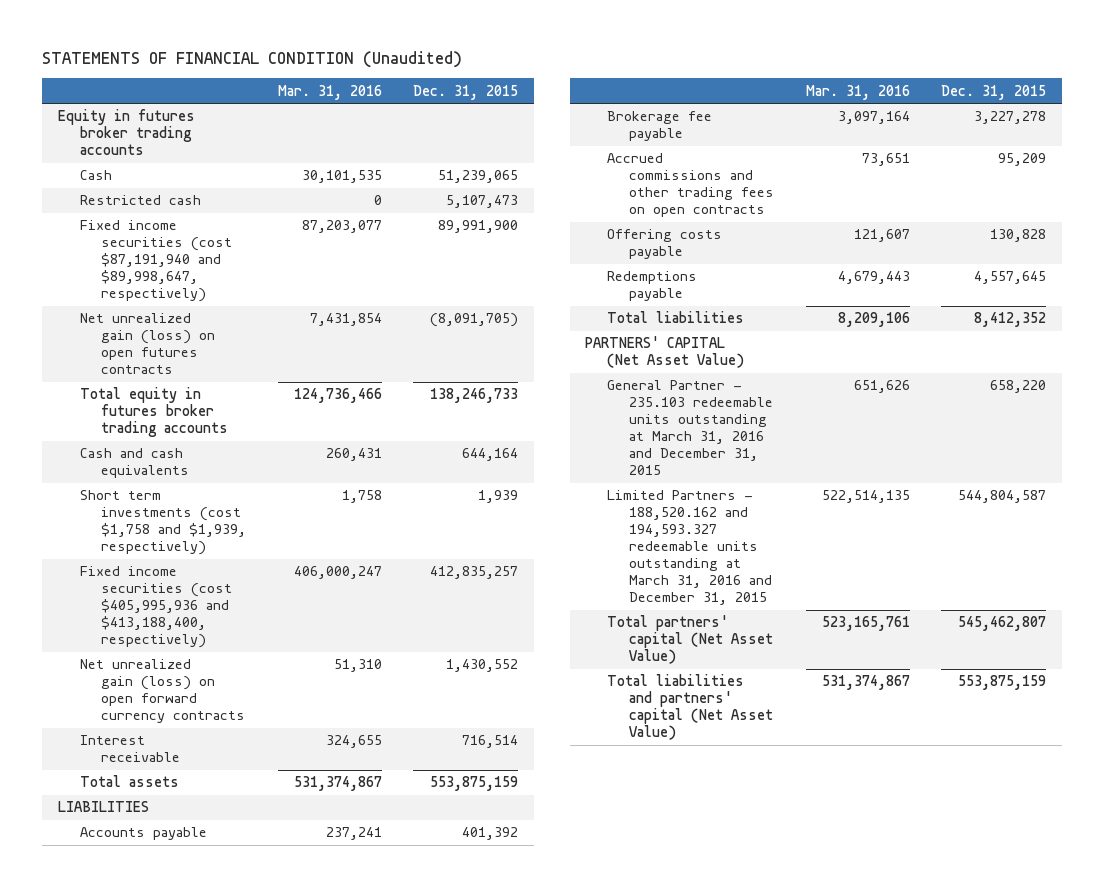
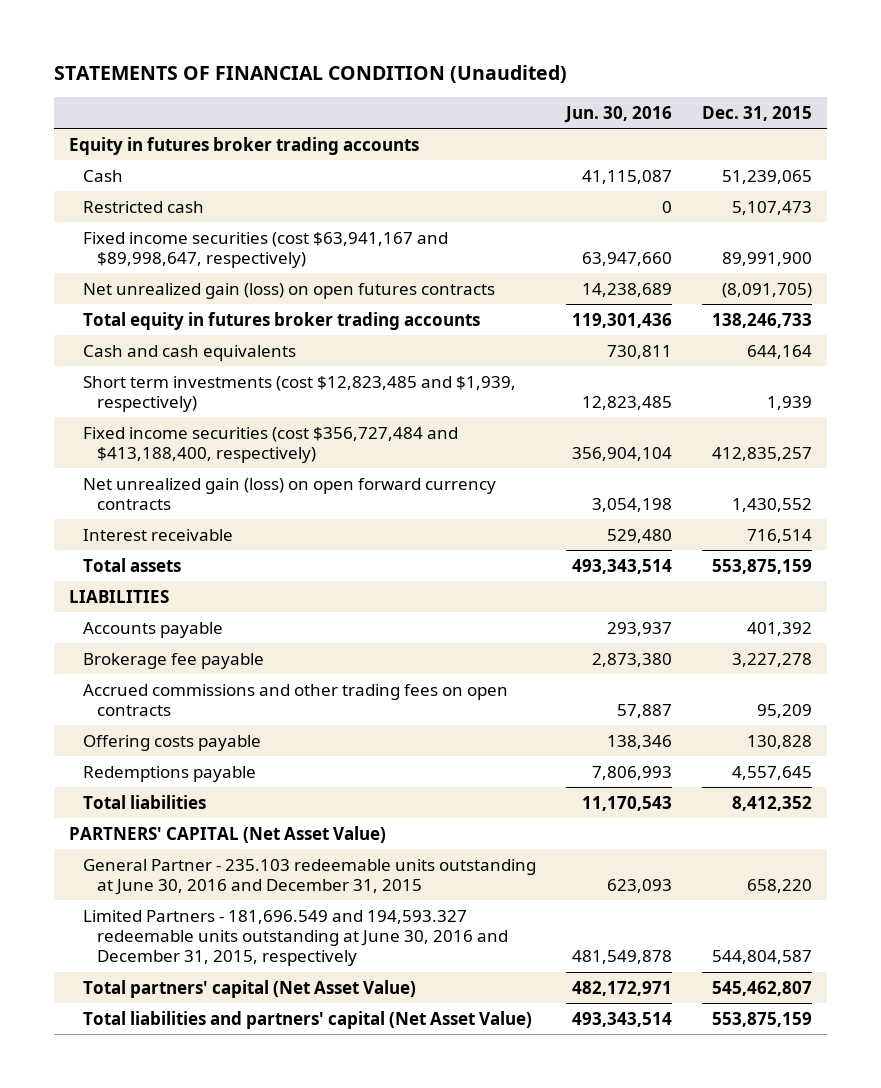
[277,84,382,100] Mar. 31, 2016 -> none
none -> [563,105,672,123] Jun. 30, 2016
[79,220,233,303] Fixed income securities (cost $87,191,940 and $89,998,647, respectively) -> [83,231,449,268] Fixed income securities (cost $63,941,167 and $89,998,647, respectively)
[79,490,247,556] Short term investments (cost $1,758 and $1,939, respectively) -> [83,375,517,412] Short term investments (cost $12,823,485 and $1,939, respectively)
[79,566,233,649] Fixed income securities (cost $405,995,936 and $413,188,400, respectively) -> [83,426,459,463] Fixed income securities (cost $356,727,484 and $413,188,400, respectively)
[607,380,774,476] General Partner - 235.103 redeemable units outstanding at March 31, 2016 and December 31, 2015 -> [83,858,537,895] General Partner - 235.103 redeemable units outstanding at June 30, 2016 and December 31, 2015
[607,490,773,606] Limited Partners - 188,520.162 and 194,593.327 redeemable units outstanding at March 31, 2016 and December 31, 2015 -> [83,909,509,967] Limited Partners - 181,696.549 and 194,593.327 redeemable units outstanding at June 30, 2016 and December 31, 2015, respectively

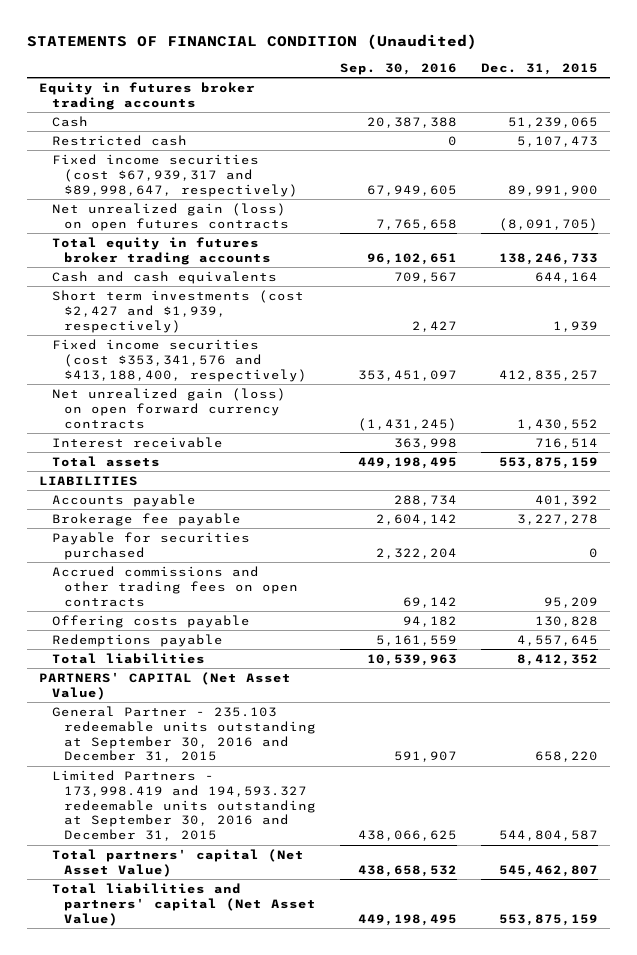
[563,105,672,123] Jun. 30, 2016 -> none
none -> [339,62,457,75] Sep. 30, 2016
[83,231,449,268] Fixed income securities (cost $63,941,167 and $89,998,647, respectively) -> [51,153,298,197] Fixed income securities (cost $67,939,317 and $89,998,647, respectively)
[83,375,517,412] Short term investments (cost $12,823,485 and $1,939, respectively) -> [51,289,304,333] Short term investments (cost $2,427 and $1,939, respectively)
[83,426,459,463] Fixed income securities (cost $356,727,484 and $413,188,400, respectively) -> [51,338,307,382] Fixed income securities (cost $353,341,576 and $413,188,400, respectively)
none -> [51,531,250,560] Payable for securities purchased
[83,858,537,895] General Partner - 235.103 redeemable units outstanding at June 30, 2016 and December 31, 2015 -> [51,705,316,763] General Partner - 235.103 redeemable units outstanding at September 30, 2016 and December 31, 2015
[83,909,509,967] Limited Partners - 181,696.549 and 194,593.327 redeemable units outstanding at June 30, 2016 and December 31, 2015, respectively -> [51,769,316,842] Limited Partners - 173,998.419 and 194,593.327 redeemable units outstanding at September 30, 2016 and December 31, 2015

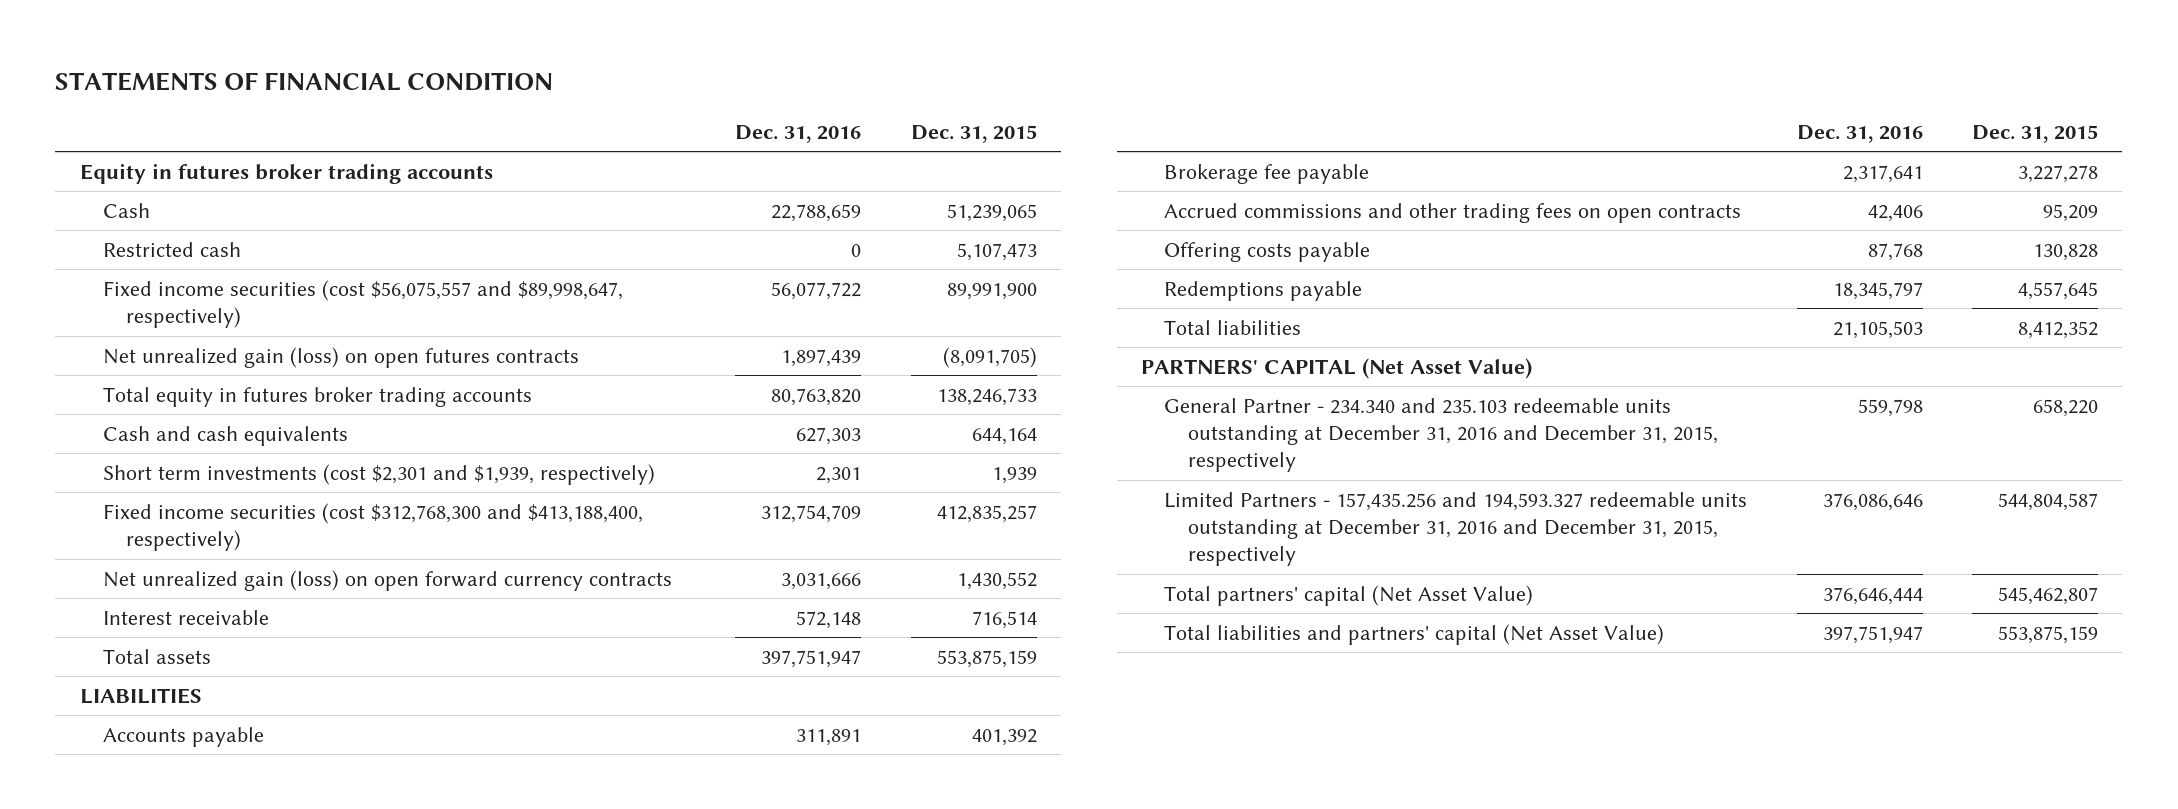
[27,33,478,50] STATEMENTS OF FINANCIAL CONDITION (Unaudited) -> [55,71,554,91] STATEMENTS OF FINANCIAL CONDITION
[339,62,457,75] Sep. 30, 2016 -> none
none -> [735,124,862,143] Dec. 31, 2016
[51,153,298,197] Fixed income securities (cost $67,939,317 and $89,998,647, respectively) -> [103,279,624,329] Fixed income securities (cost $56,075,557 and $89,998,647, respectively)
[51,289,304,333] Short term investments (cost $2,427 and $1,939, respectively) -> [103,463,656,485] Short term investments (cost $2,301 and $1,939, respectively)
[51,338,307,382] Fixed income securities (cost $353,341,576 and $413,188,400, respectively) -> [103,502,644,552] Fixed income securities (cost $312,768,300 and $413,188,400, respectively)
[51,531,250,560] Payable for securities purchased -> none
[51,705,316,763] General Partner - 235.103 redeemable units outstanding at September 30, 2016 and December 31, 2015 -> [1164,397,1718,473] General Partner - 234.340 and 235.103 redeemable units outstanding at December 31, 2016 and December 31, 2015, respectively
[51,769,316,842] Limited Partners - 173,998.419 and 194,593.327 redeemable units outstanding at September 30, 2016 and December 31, 2015 -> [1164,491,1748,567] Limited Partners - 157,435.256 and 194,593.327 redeemable units outstanding at December 31, 2016 and December 31, 2015, respectively

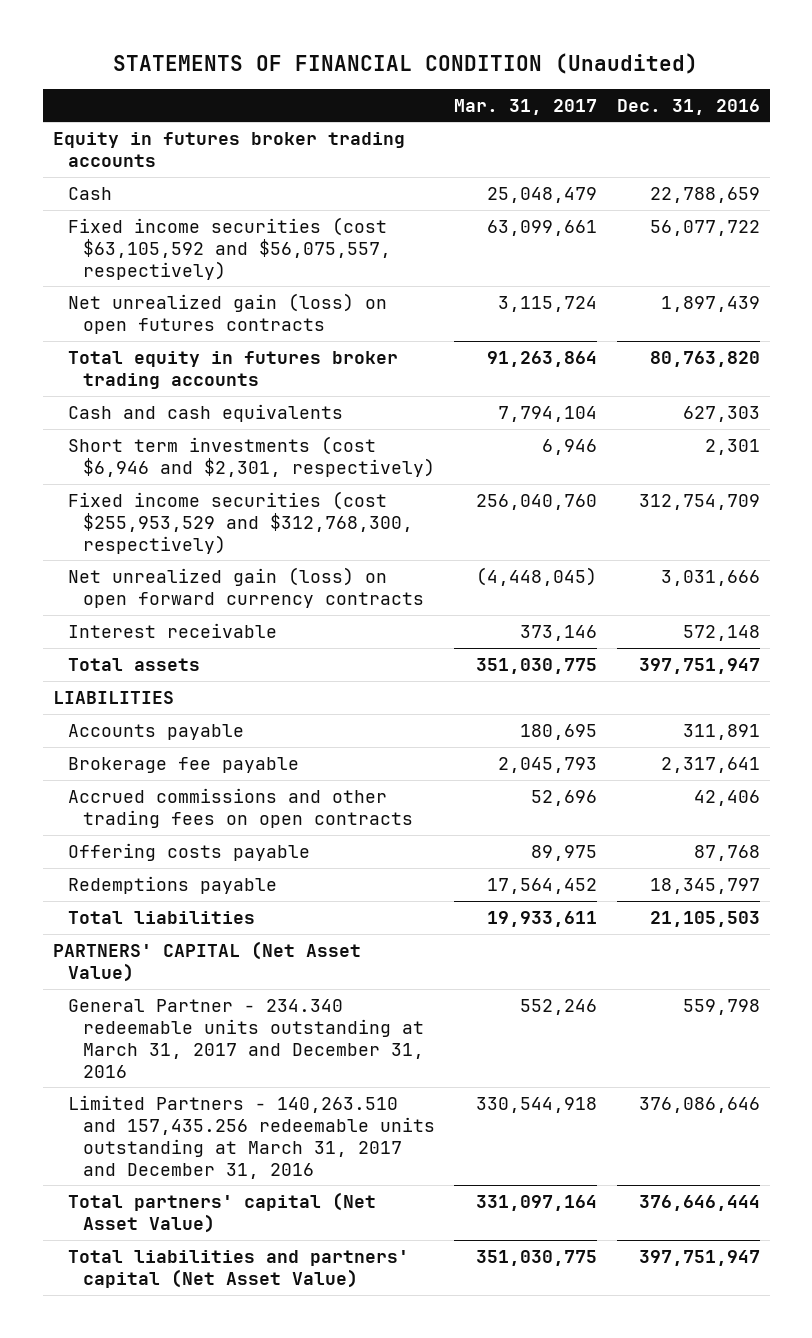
[55,71,554,91] STATEMENTS OF FINANCIAL CONDITION -> [113,52,699,74] STATEMENTS OF FINANCIAL CONDITION (Unaudited)
[910,124,1037,143] Dec. 31, 2015 -> none
none -> [454,98,598,115] Mar. 31, 2017
[103,241,242,257] Restricted cash -> none
[103,279,624,329] Fixed income securities (cost $56,075,557 and $89,998,647, respectively) -> [67,216,391,280] Fixed income securities (cost $63,105,592 and $56,075,557, respectively)
[103,463,656,485] Short term investments (cost $2,301 and $1,939, respectively) -> [67,435,435,477] Short term investments (cost $6,946 and $2,301, respectively)
[103,502,644,552] Fixed income securities (cost $312,768,300 and $413,188,400, respectively) -> [67,490,413,554] Fixed income securities (cost $255,953,529 and $312,768,300, respectively)
[1164,397,1718,473] General Partner - 234.340 and 235.103 redeemable units outstanding at December 31, 2016 and December 31, 2015, respectively -> [67,998,424,1078] General Partner - 234.340 redeemable units outstanding at March 31, 2017 and December 31, 2016
[1164,491,1748,567] Limited Partners - 157,435.256 and 194,593.327 redeemable units outstanding at December 31, 2016 and December 31, 2015, respectively -> [67,1094,435,1179] Limited Partners - 140,263.510 and 157,435.256 redeemable units outstanding at March 31, 2017 and December 31, 2016

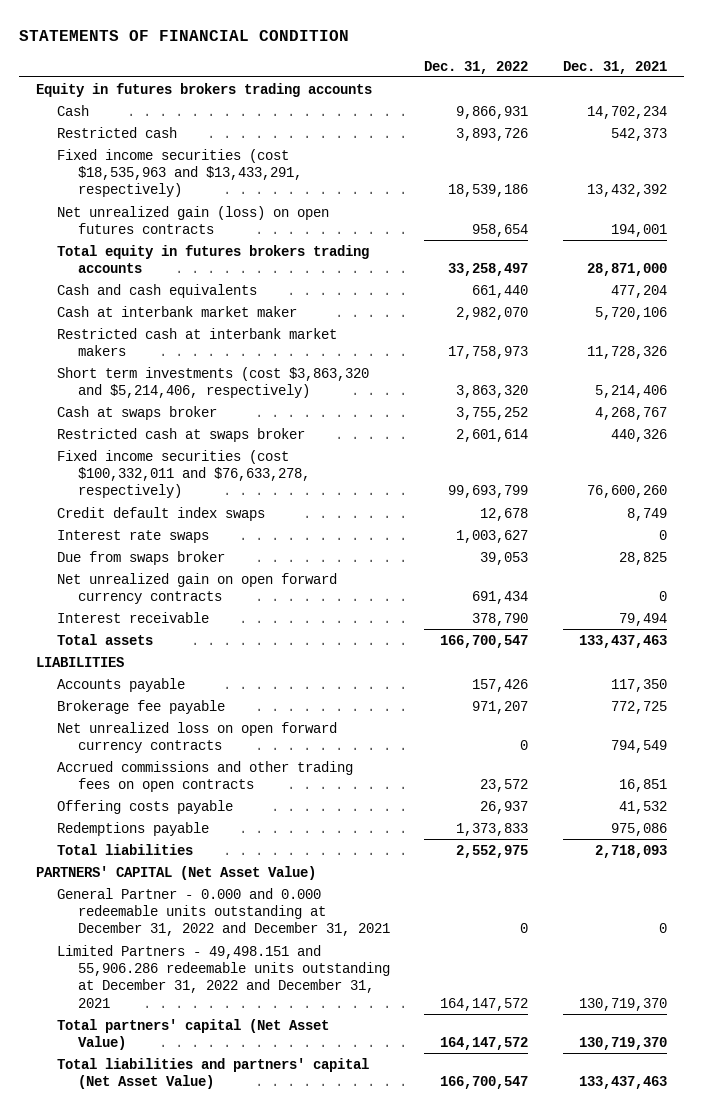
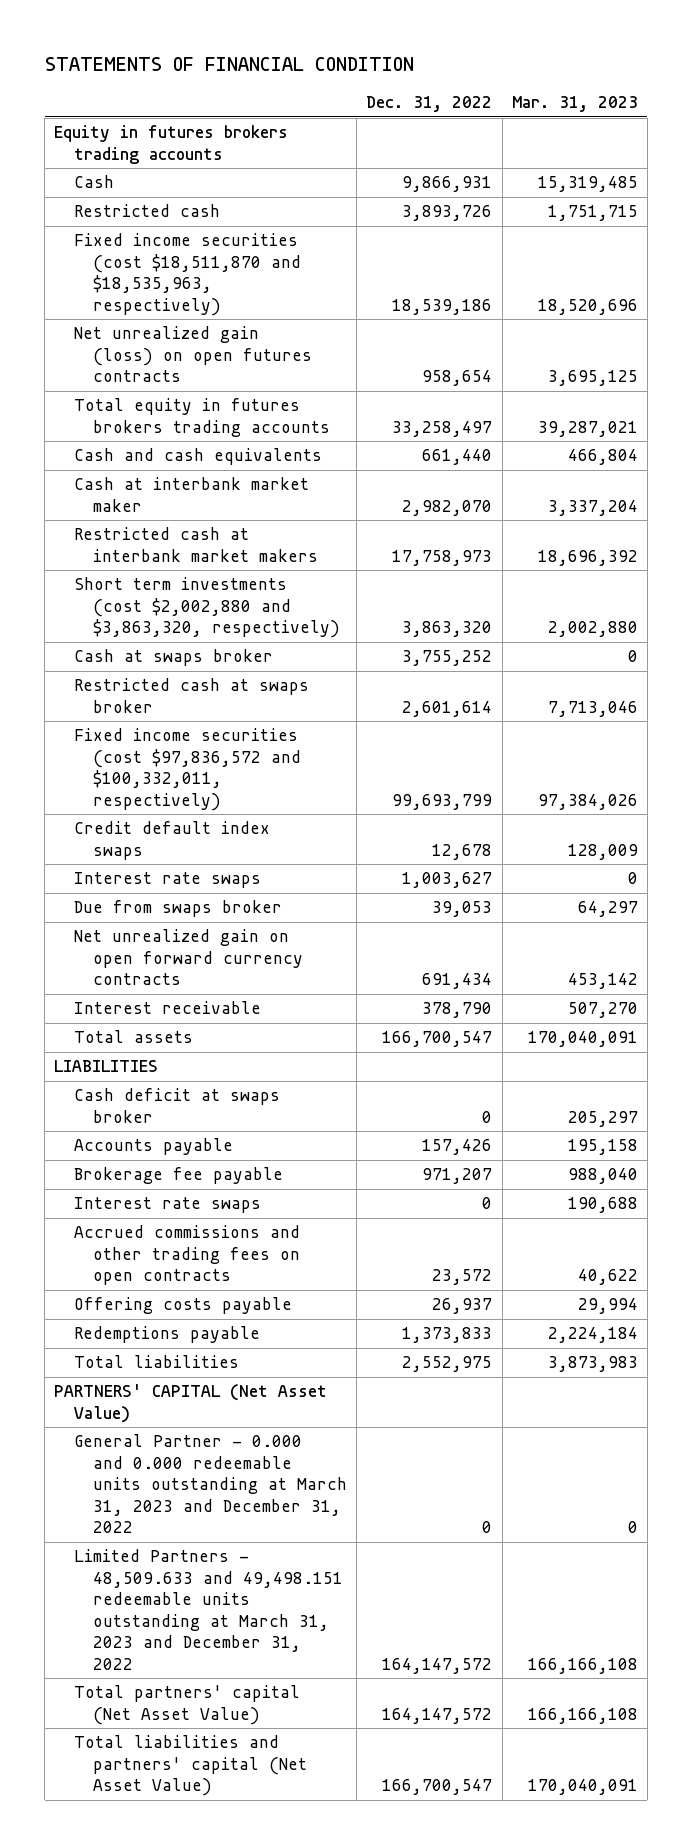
[562,60,667,74] Dec. 31, 2021 -> none
none -> [511,95,638,112] Mar. 31, 2023
[56,148,302,198] Fixed income securities (cost $18,535,963 and $13,433,291, respectively) -> [73,233,302,316] Fixed income securities (cost $18,511,870 and $18,535,963, respectively)
[56,366,369,398] Short term investments (cost $3,863,320 and $5,214,406, respectively) -> [73,577,341,639] Short term investments (cost $2,002,880 and $3,863,320, respectively)
[56,449,310,499] Fixed income securities (cost $100,332,011 and $76,633,278, respectively) -> [73,728,302,811] Fixed income securities (cost $97,836,572 and $100,332,011, respectively)
none -> [73,1088,280,1123] Cash deficit at swaps broker
[56,721,337,753] Net unrealized loss on open forward currency contracts -> none
none -> [73,1197,261,1214] Interest rate swaps
[56,887,390,937] General Partner - 0.000 and 0.000 redeemable units outstanding at December 31, 2022 and December 31, 2021 -> [73,1434,348,1534] General Partner - 0.000 and 0.000 redeemable units outstanding at March 31, 2023 and December 31, 2022
[56,944,390,1008] Limited Partners - 49,498.151 and 55,906.286 redeemable units outstanding at December 31, 2022 and December 31, 2021 -> [73,1549,344,1670] Limited Partners - 48,509.633 and 49,498.151 redeemable units outstanding at March 31, 2023 and December 31, 2022

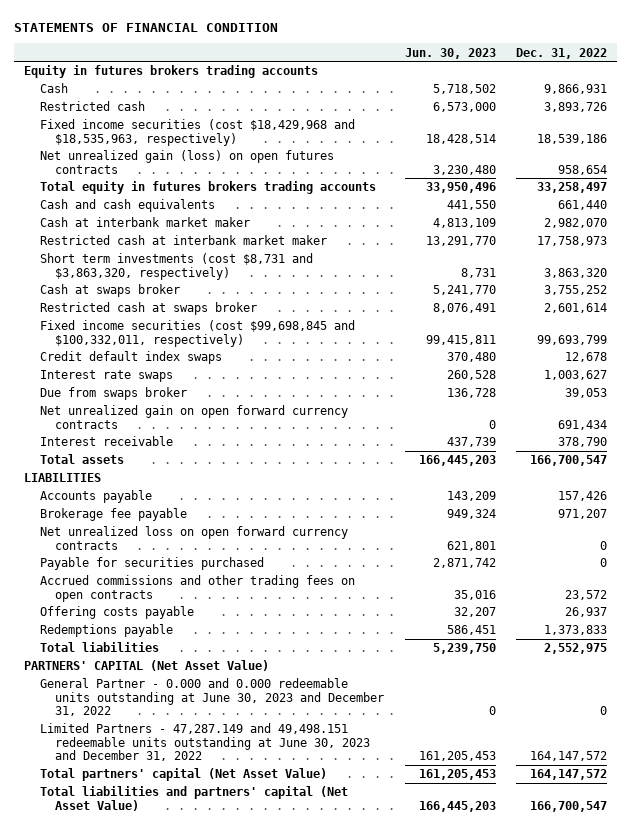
[511,95,638,112] Mar. 31, 2023 -> none
none -> [404,47,496,59] Jun. 30, 2023
[73,233,302,316] Fixed income securities (cost $18,511,870 and $18,535,963, respectively) -> [39,119,355,146] Fixed income securities (cost $18,429,968 and $18,535,963, respectively)
[73,527,319,562] Restricted cash at interbank market makers -> [39,235,327,246] Restricted cash at interbank market maker
[73,577,341,639] Short term investments (cost $2,002,880 and $3,863,320, respectively) -> [39,253,313,280] Short term investments (cost $8,731 and $3,863,320, respectively)
[73,728,302,811] Fixed income securities (cost $97,836,572 and $100,332,011, respectively) -> [39,320,355,347] Fixed income securities (cost $99,698,845 and $100,332,011, respectively)
[73,1088,280,1123] Cash deficit at swaps broker -> none
[73,1197,261,1214] Interest rate swaps -> none
none -> [39,526,348,550] Net unrealized loss on open forward currency contracts
none -> [39,557,264,571] Payable for securities purchased
[73,1434,348,1534] General Partner - 0.000 and 0.000 redeemable units outstanding at March 31, 2023 and December 31, 2022 -> [39,678,385,717] General Partner - 0.000 and 0.000 redeemable units outstanding at June 30, 2023 and December 31, 2022
[73,1549,344,1670] Limited Partners - 48,509.633 and 49,498.151 redeemable units outstanding at March 31, 2023 and December 31, 2022 -> [39,723,371,762] Limited Partners - 47,287.149 and 49,498.151 redeemable units outstanding at June 30, 2023 and December 31, 2022

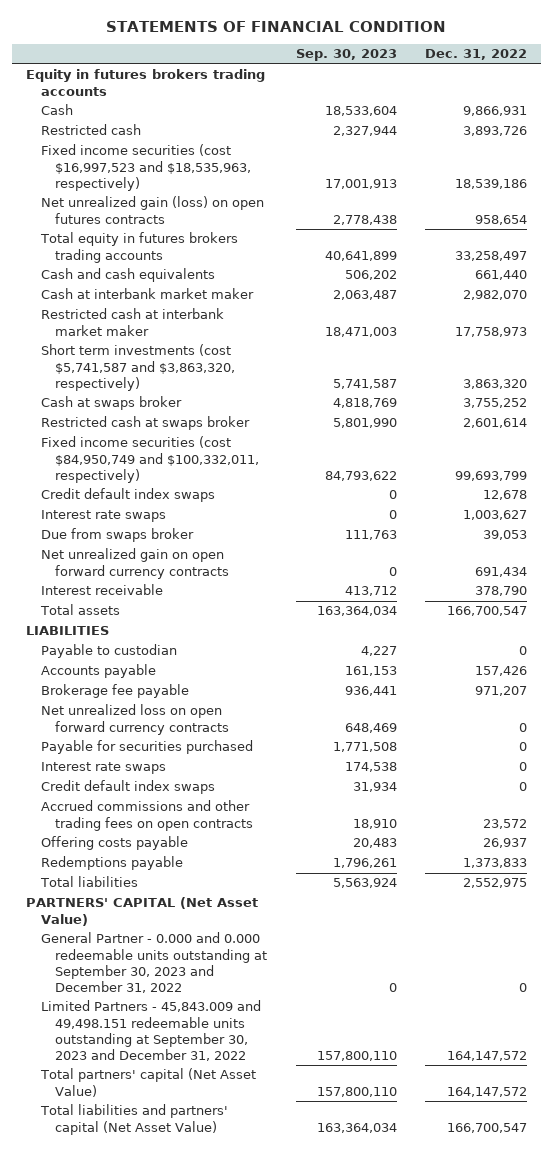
[404,47,496,59] Jun. 30, 2023 -> none
none -> [295,49,397,62] Sep. 30, 2023
[39,119,355,146] Fixed income securities (cost $18,429,968 and $18,535,963, respectively) -> [40,144,252,191] Fixed income securities (cost $16,997,523 and $18,535,963, respectively)
[39,253,313,280] Short term investments (cost $8,731 and $3,863,320, respectively) -> [40,344,236,391] Short term investments (cost $5,741,587 and $3,863,320, respectively)
[39,320,355,347] Fixed income securities (cost $99,698,845 and $100,332,011, respectively) -> [40,436,260,483] Fixed income securities (cost $84,950,749 and $100,332,011, respectively)
none -> [40,644,177,659] Payable to custodian
none -> [40,762,166,775] Interest rate swaps
none -> [40,780,215,795] Credit default index swaps
[39,678,385,717] General Partner - 0.000 and 0.000 redeemable units outstanding at June 30, 2023 and December 31, 2022 -> [40,932,268,993] General Partner - 0.000 and 0.000 redeemable units outstanding at September 30, 2023 and December 31, 2022
[39,723,371,762] Limited Partners - 47,287.149 and 49,498.151 redeemable units outstanding at June 30, 2023 and December 31, 2022 -> [40,1000,261,1061] Limited Partners - 45,843.009 and 49,498.151 redeemable units outstanding at September 30, 2023 and December 31, 2022

